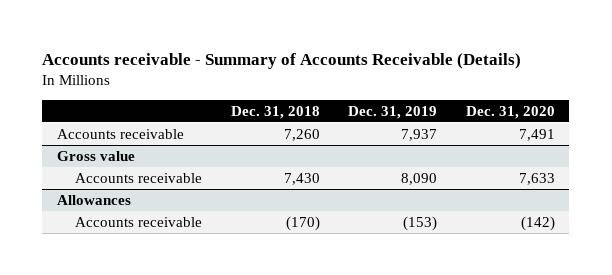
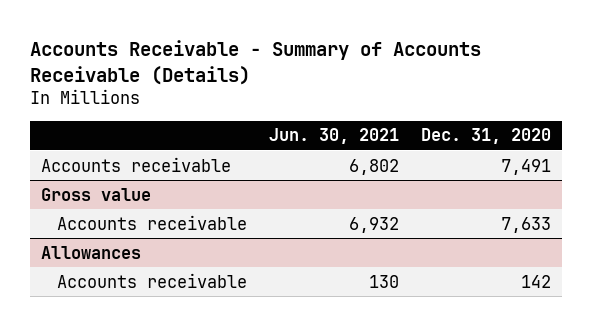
[42,53,522,70] Accounts receivable - Summary of Accounts Receivable (Details) -> [29,39,481,85] Accounts Receivable - Summary of Accounts Receivable (Details)
[230,105,320,119] Dec. 31, 2018 -> none
[348,105,438,119] Dec. 31, 2019 -> none
none -> [268,128,399,145] Jun. 30, 2021
[521,215,556,231] (142) -> [521,274,552,288] 142

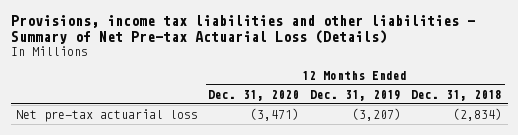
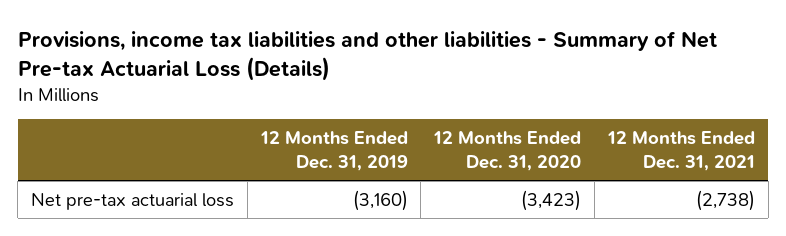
[411,89,503,101] Dec. 31, 2018 -> none
none -> [606,131,755,172] 12 Months Ended Dec. 31, 2021
[250,108,300,122] (3,471) -> [521,189,582,211] (3,423)
[351,108,401,122] (3,207) -> [352,189,408,211] (3,160)

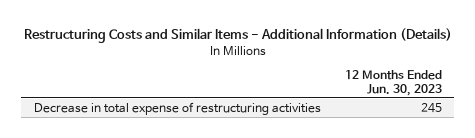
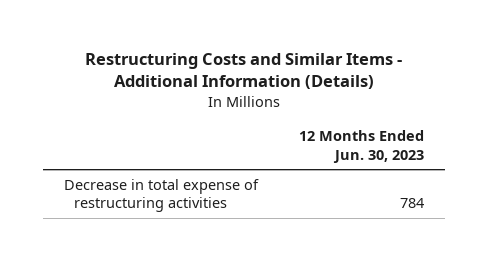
[420,103,442,114] 245 -> [400,198,425,209] 784

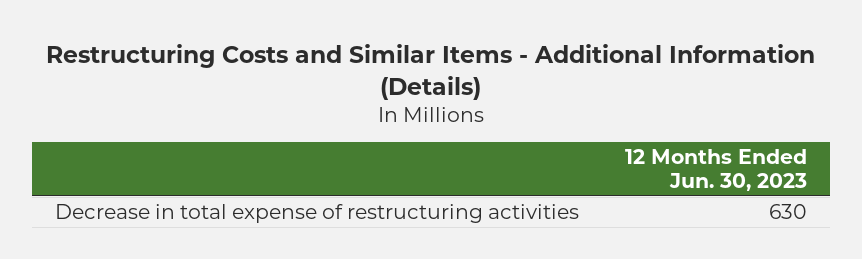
[400,198,425,209] 784 -> [769,203,808,219] 630

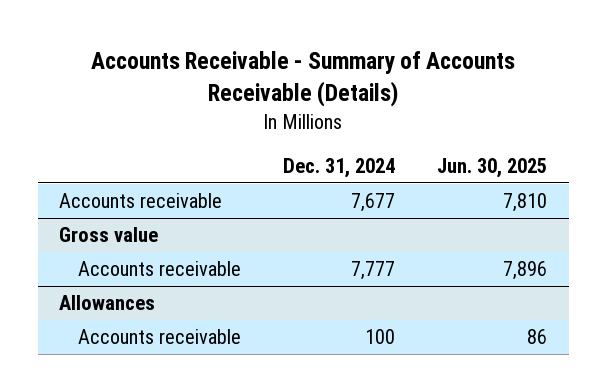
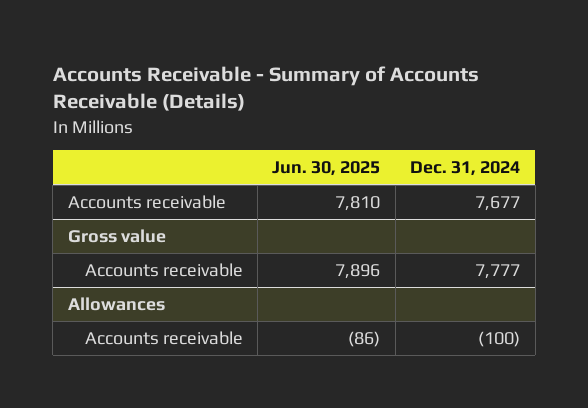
[364,329,395,345] 100 -> [478,330,521,347] (100)
[527,329,548,345] 86 -> [348,330,381,347] (86)

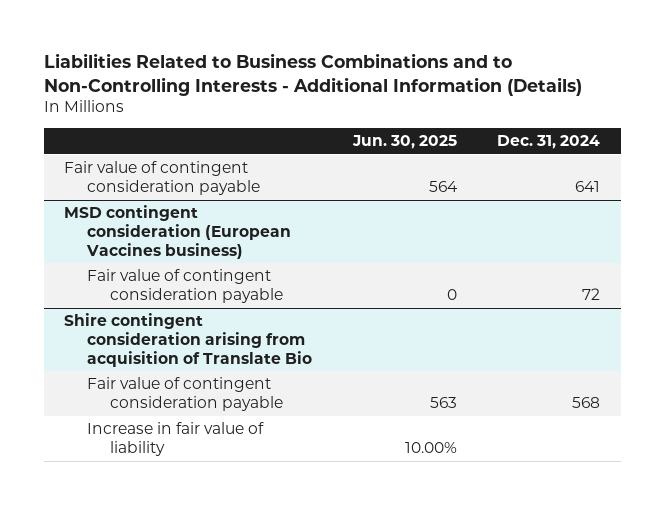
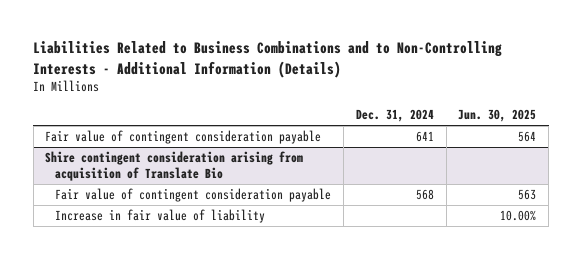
[64,205,291,259] MSD contingent consideration (European Vaccines business) -> none
[86,269,283,304] Fair value of contingent consideration payable -> none

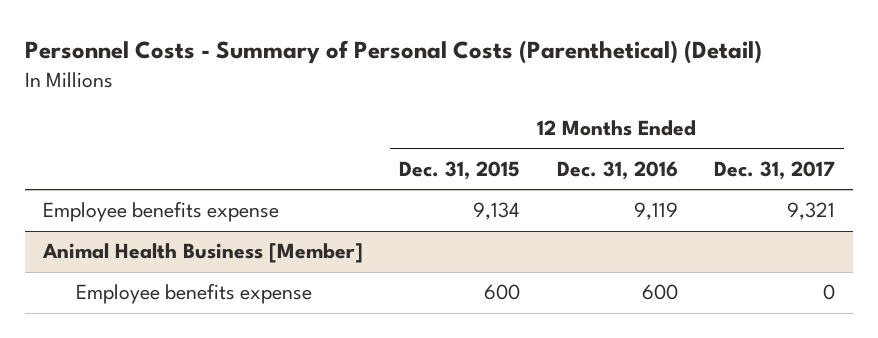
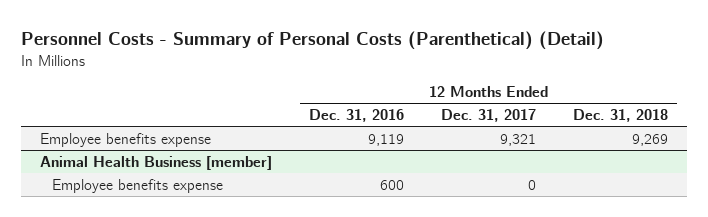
[399,161,521,181] Dec. 31, 2015 -> none
none -> [573,109,669,123] Dec. 31, 2018
[42,243,364,264] Animal Health Business [Member] -> [40,155,273,170] Animal Health Business [member]

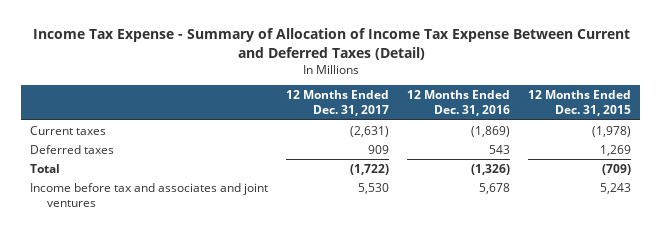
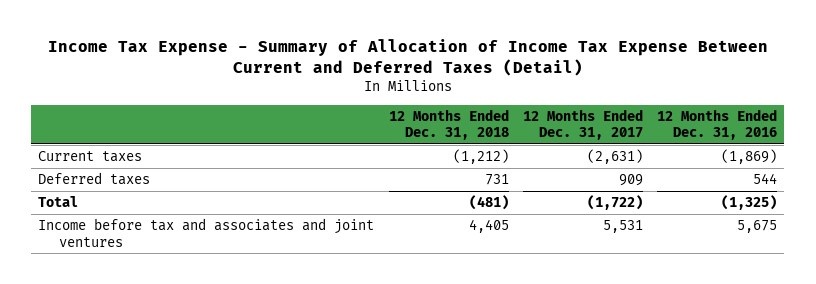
[528,90,632,117] 12 Months Ended Dec. 31, 2015 -> none
none -> [388,108,509,141] 12 Months Ended Dec. 31, 2018
[489,144,511,154] 543 -> [753,173,778,185] 544
[471,163,511,175] (1,326) -> [721,195,778,211] (1,325)
[358,182,390,194] 5,530 -> [602,220,643,234] 5,531
[479,182,511,194] 5,678 -> [737,220,778,234] 5,675

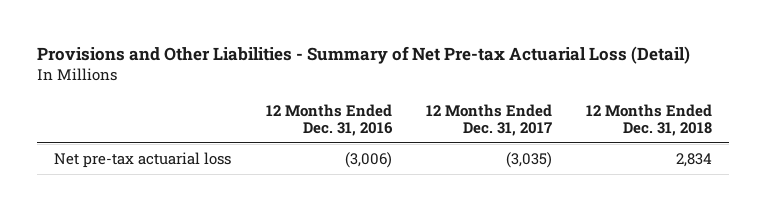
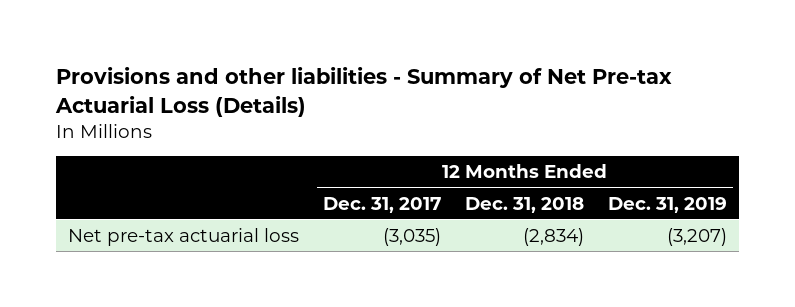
[37,46,691,65] Provisions and Other Liabilities - Summary of Net Pre-tax Actuarial Loss (Detail) -> [54,67,672,117] Provisions and other liabilities - Summary of Net Pre-tax Actuarial Loss (Details)
[265,103,393,137] 12 Months Ended Dec. 31, 2016 -> none
none -> [607,196,727,213] Dec. 31, 2019
[676,153,713,168] 2,834 -> [522,228,584,247] (2,834)

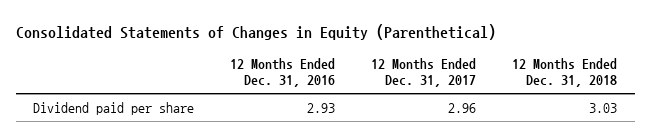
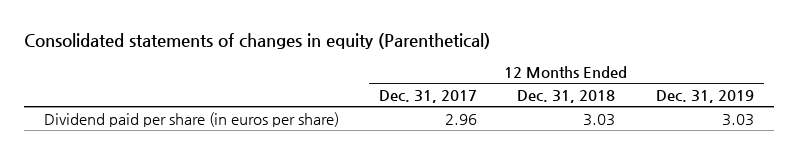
[15,23,496,40] Consolidated Statements of Changes in Equity (Parenthetical) -> [23,32,490,49] Consolidated statements of changes in equity (Parenthetical)
[230,57,336,88] 12 Months Ended Dec. 31, 2016 -> none
none -> [655,89,754,103] Dec. 31, 2019
[33,101,195,115] Dividend paid per share -> [43,111,339,127] Dividend paid per share (in euros per share)

